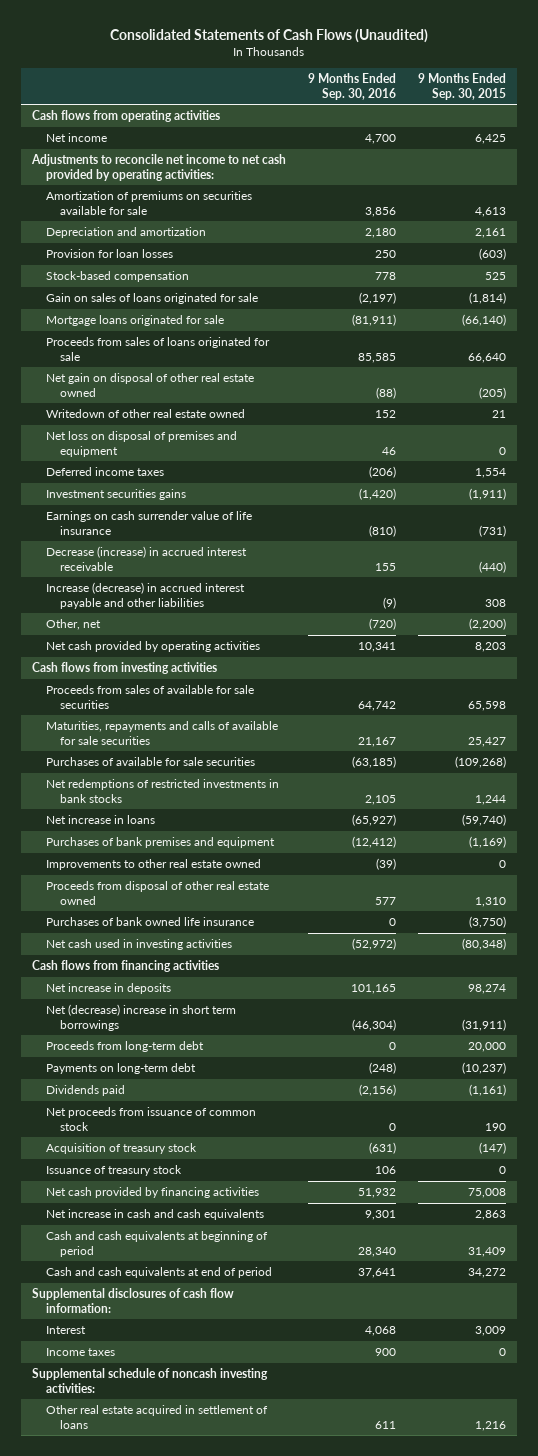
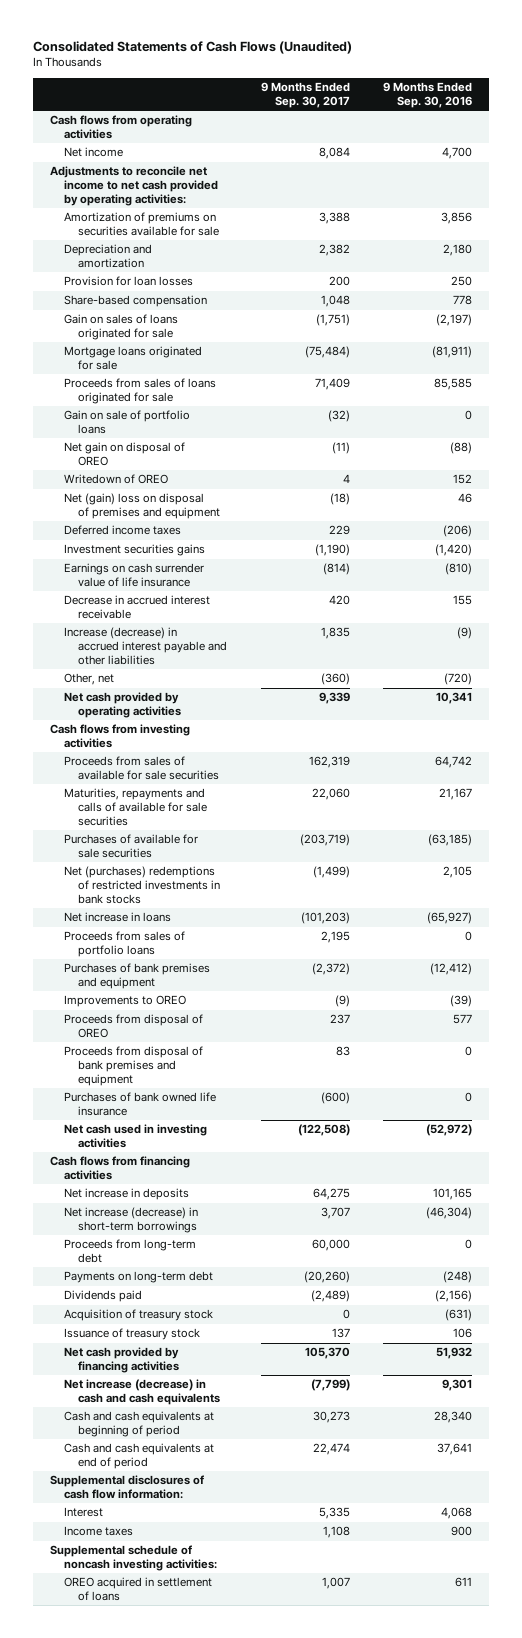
[418,73,507,100] 9 Months Ended Sep. 30, 2015 -> none
none -> [260,82,350,108] 9 Months Ended Sep. 30, 2017
[46,271,190,283] Stock-based compensation -> [63,295,207,308] Share-based compensation
none -> [63,410,190,435] Gain on sale of portfolio loans
[46,373,255,397] Net gain on disposal of other real estate owned -> [63,442,185,467] Net gain on disposal of OREO
[46,409,246,419] Writedown of other real estate owned -> [63,474,168,485] Writedown of OREO
[46,431,238,457] Net loss on disposal of premises and equipment -> [63,493,221,520] Net (gain) loss on disposal of premises and equipment
[46,546,248,571] Decrease (increase) in accrued interest receivable -> [63,595,210,620] Decrease in accrued interest receivable
[46,779,280,803] Net redemptions of restricted investments in bank stocks -> [63,866,221,904] Net (purchases) redemptions of restricted investments in bank stocks
none -> [63,931,185,958] Proceeds from sales of portfolio loans
[46,859,262,871] Improvements to other real estate owned -> [63,995,186,1008] Improvements to OREO
[46,881,270,905] Proceeds from disposal of other real estate owned -> [63,1014,203,1039] Proceeds from disposal of OREO
none -> [63,1046,203,1086] Proceeds from disposal of bank premises and equipment
[46,1004,237,1031] Net (decrease) increase in short term borrowings -> [63,1207,198,1234] Net increase (decrease) in short-term borrowings
[46,1107,257,1131] Net proceeds from issuance of common stock -> none
[46,1209,265,1221] Net increase in cash and cash equivalents -> [63,1379,221,1406] Net increase (decrease) in cash and cash equivalents
[46,1405,269,1429] Other real estate acquired in settlement of loans -> [63,1577,212,1602] OREO acquired in settlement of loans

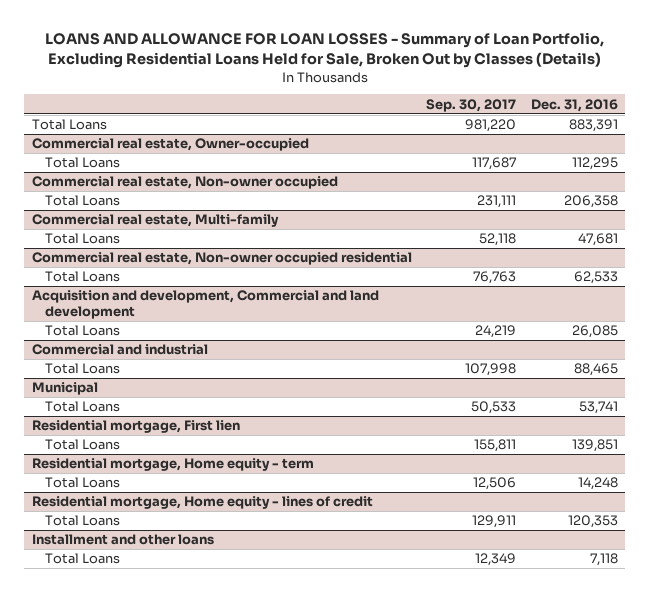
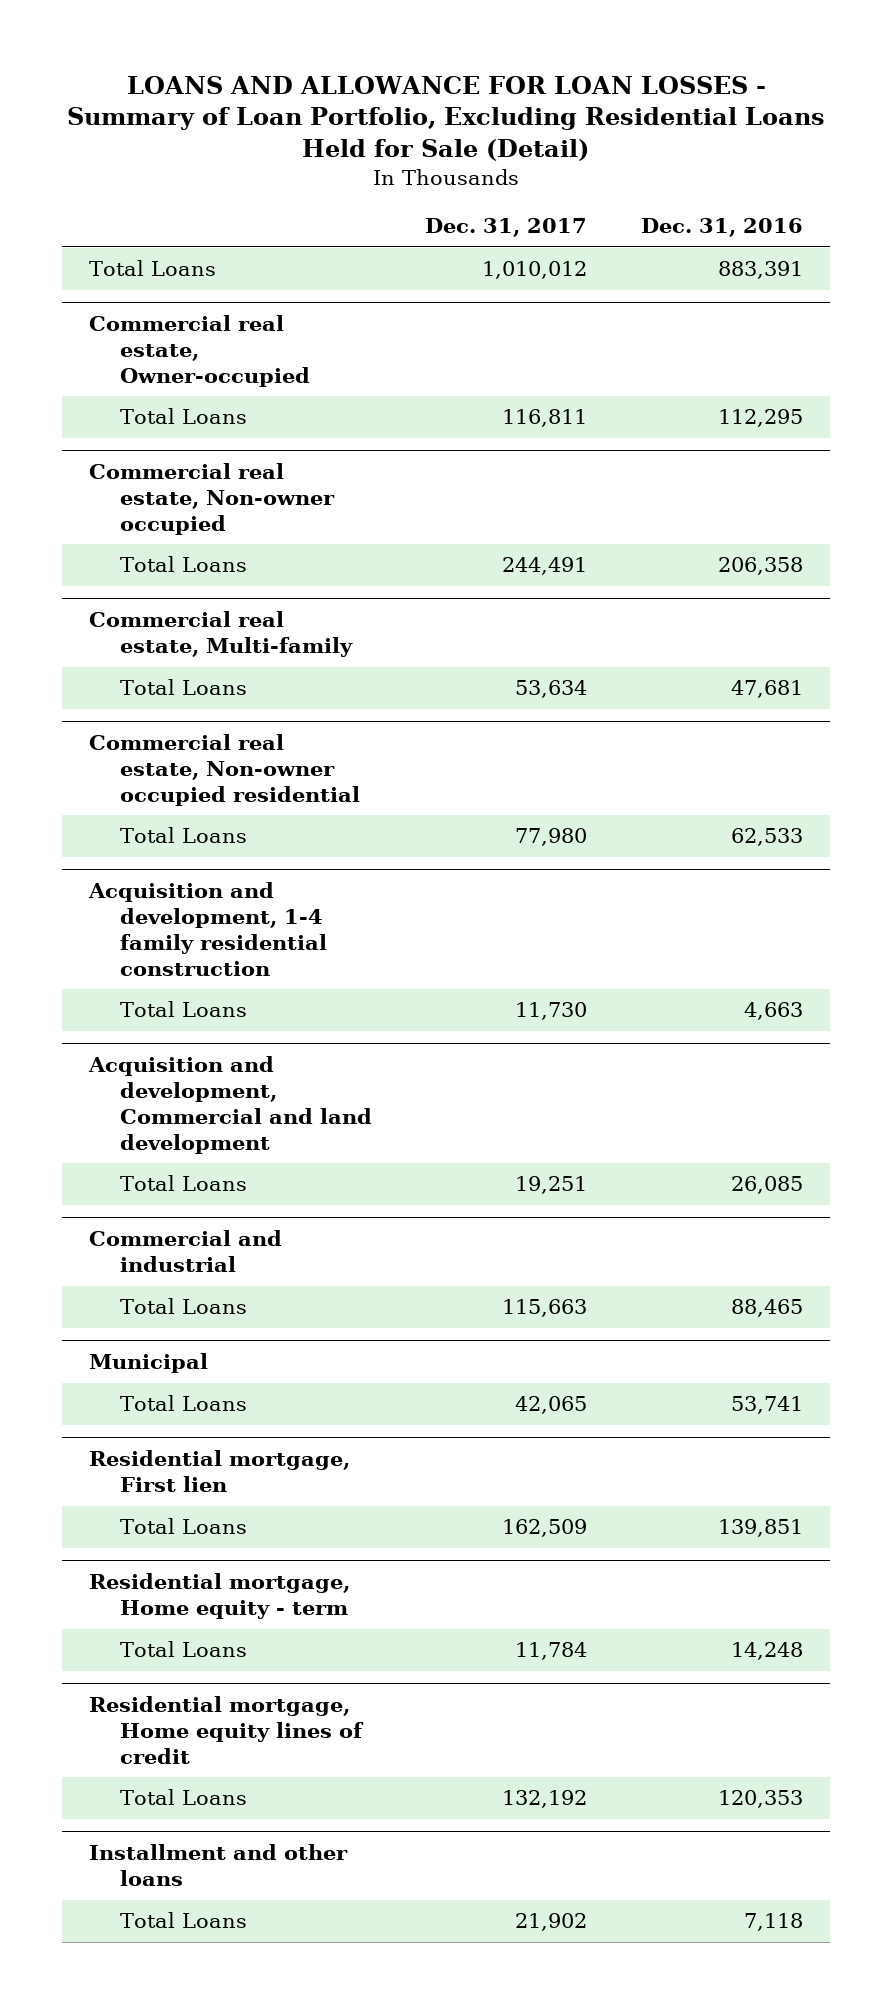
[44,32,604,69] LOANS AND ALLOWANCE FOR LOAN LOSSES - Summary of Loan Portfolio, Excluding Residential Loans Held for Sale, Broken Out by Classes (Details) -> [67,75,826,162] LOANS AND ALLOWANCE FOR LOAN LOSSES - Summary of Loan Portfolio, Excluding Residential Loans Held for Sale (Detail)
[426,98,517,112] Sep. 30, 2017 -> none
none -> [425,218,588,238] Dec. 31, 2017
none -> [88,882,327,976] Acquisition and development, 1-4 family residential construction
none -> [119,1001,247,1018] Total Loans
[31,496,373,510] Residential mortgage, Home equity - lines of credit -> [89,1696,364,1764] Residential mortgage, Home equity lines of credit

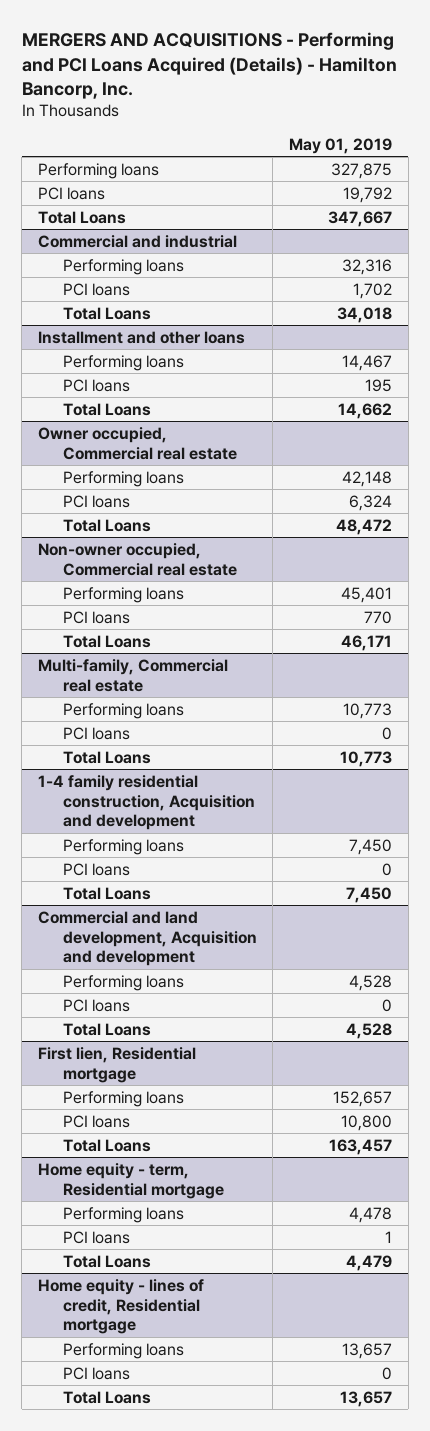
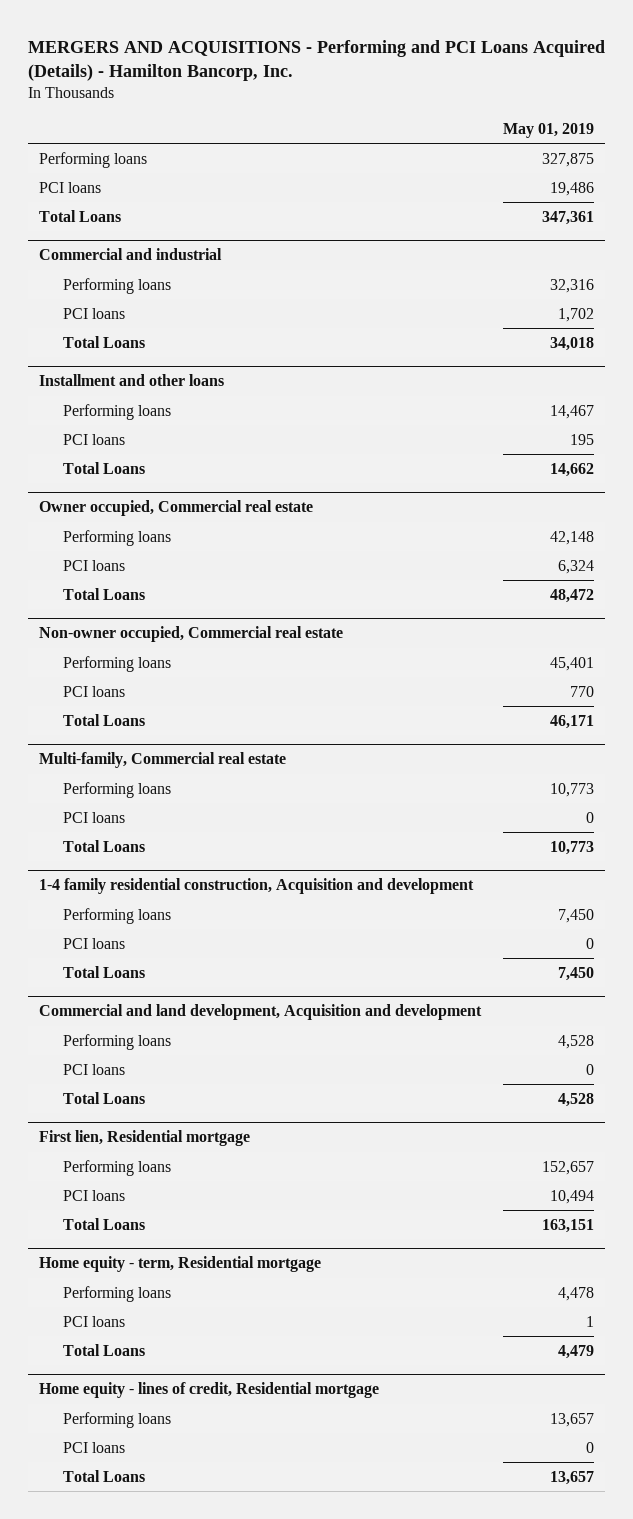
[343,186,393,203] 19,792 -> [550,181,595,196] 19,486
[328,210,393,227] 347,667 -> [542,210,595,225] 347,361
[341,1114,393,1131] 10,800 -> [550,1189,595,1204] 10,494
[329,1138,393,1155] 163,457 -> [542,1218,595,1233] 163,151

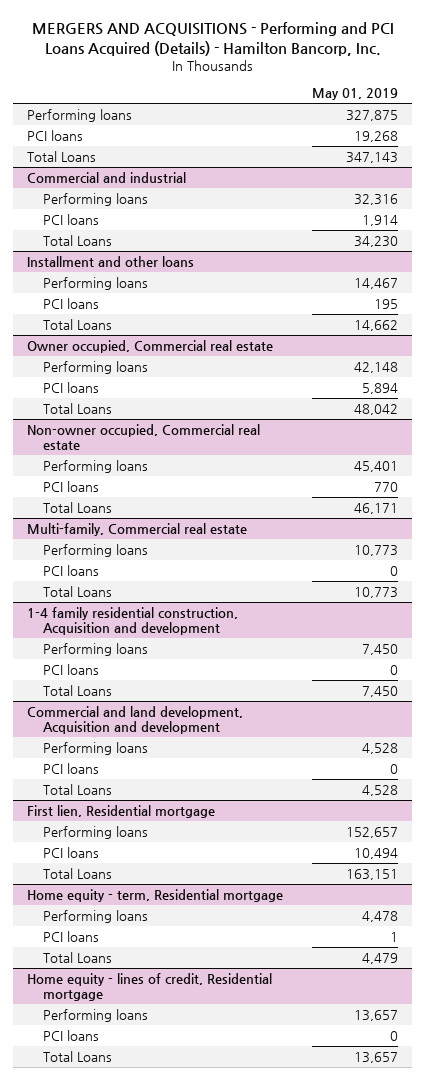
[550,181,595,196] 19,486 -> [353,130,398,142] 19,268
[542,210,595,225] 347,361 -> [345,151,398,163] 347,143
[558,307,595,322] 1,702 -> [361,214,398,226] 1,914
[550,336,595,351] 34,018 -> [353,235,398,247] 34,230
[558,559,595,574] 6,324 -> [361,382,398,394] 5,894
[550,588,595,603] 48,472 -> [353,403,398,415] 48,042

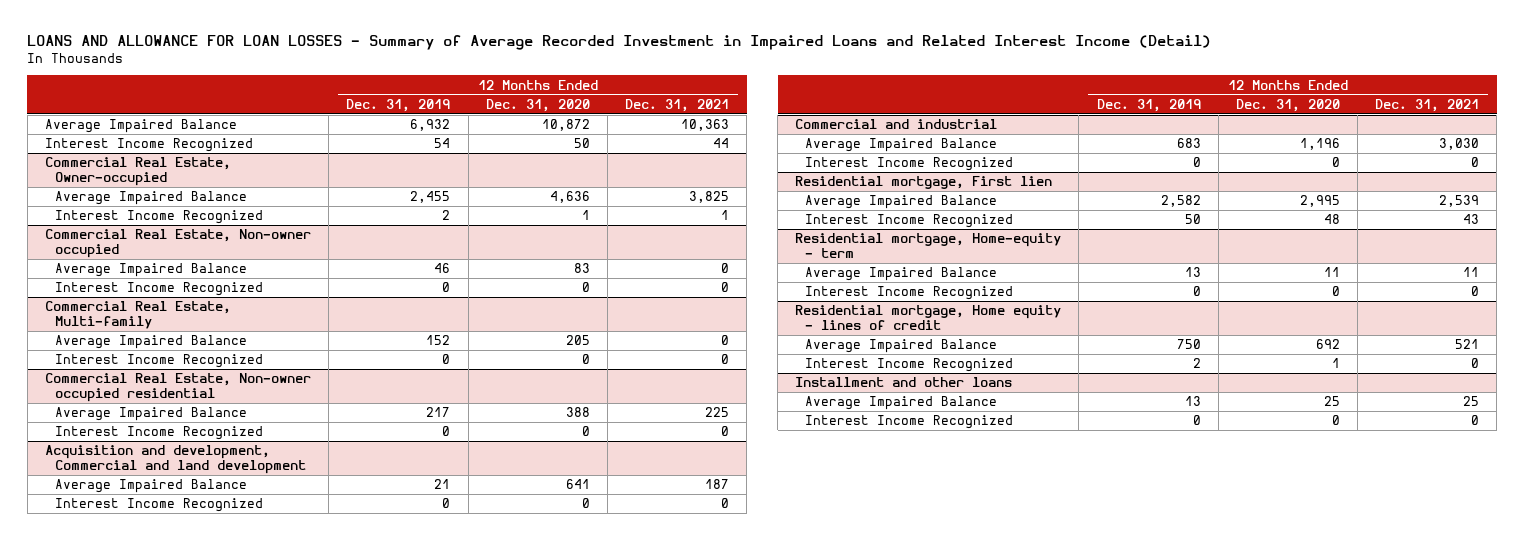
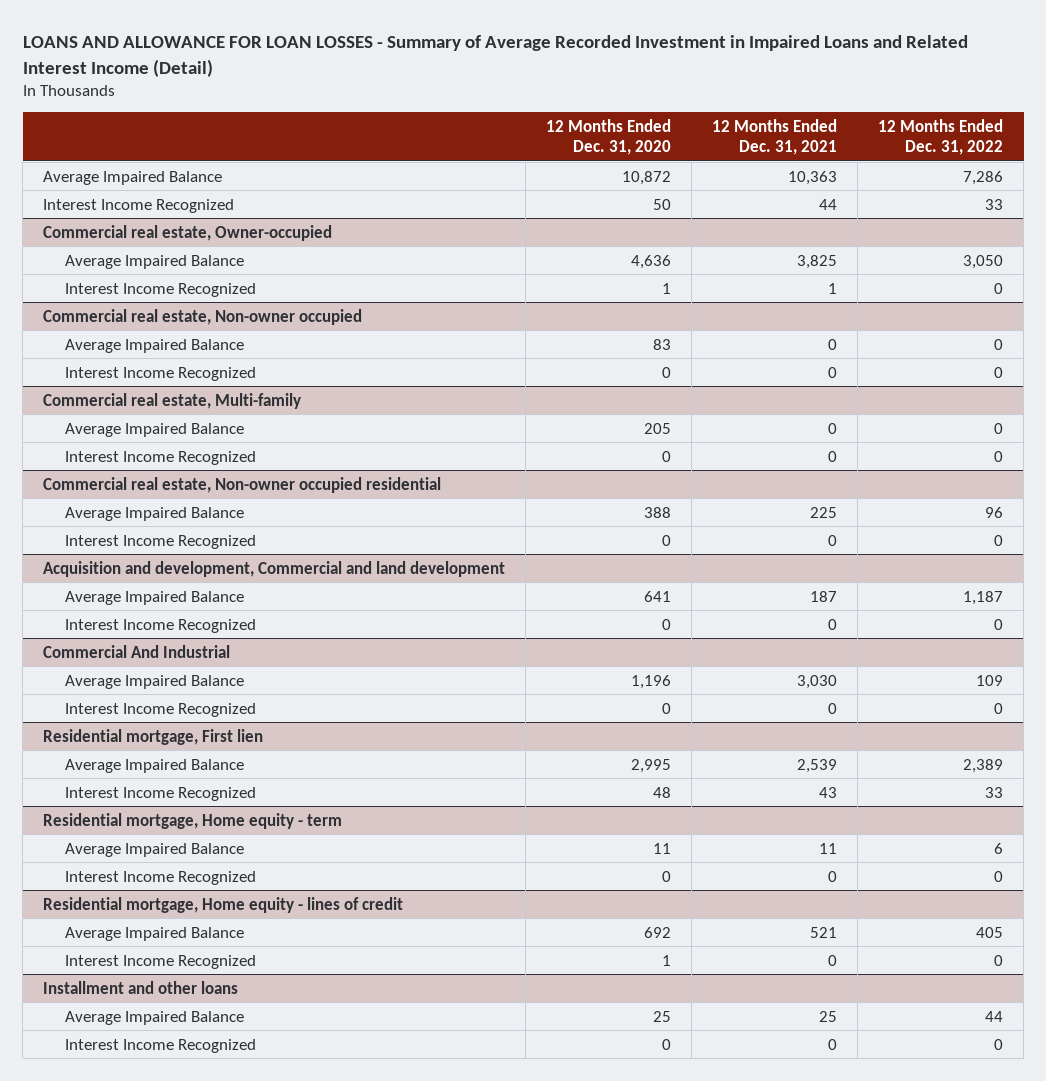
[346,98,451,112] Dec. 31, 2019 -> none
none -> [878,118,1004,155] 12 Months Ended Dec. 31, 2022
[45,157,232,187] Commercial Real Estate, Owner-occupied -> [43,224,333,241] Commercial real estate, Owner-occupied
[45,229,312,259] Commercial Real Estate, Non-owner occupied -> [43,308,363,325] Commercial real estate, Non-owner occupied
[45,301,232,330] Commercial Real Estate, Multi-family -> [43,392,302,409] Commercial real estate, Multi-family
[45,373,312,403] Commercial Real Estate, Non-owner occupied residential -> [43,476,442,493] Commercial real estate, Non-owner occupied residential
[795,119,998,130] Commercial and industrial -> [43,644,231,658] Commercial And Industrial
[795,233,1062,259] Residential mortgage, Home-equity - term -> [43,812,343,829] Residential mortgage, Home equity - term

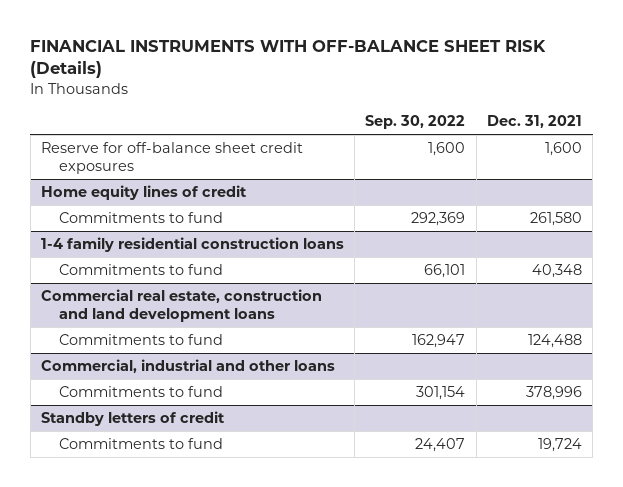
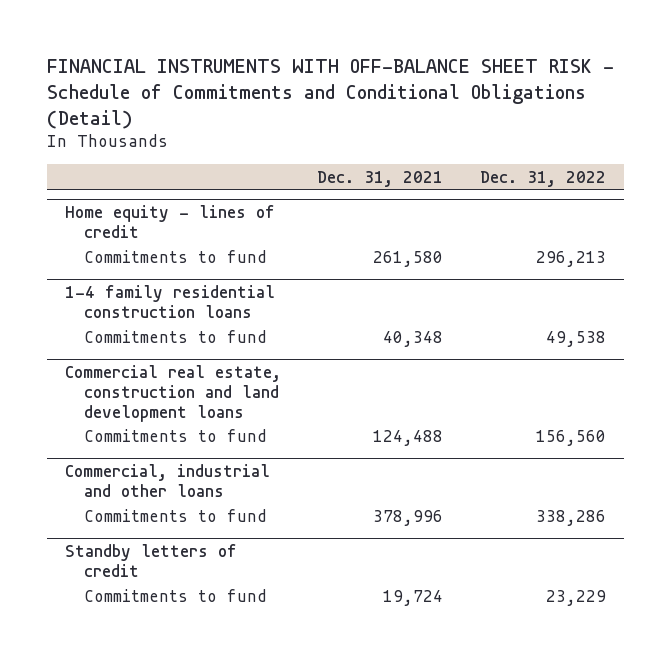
[30,40,547,79] FINANCIAL INSTRUMENTS WITH OFF-BALANCE SHEET RISK (Details) -> [46,58,614,129] FINANCIAL INSTRUMENTS WITH OFF-BALANCE SHEET RISK - Schedule of Commitments and Conditional Obligations (Detail)
[365,115,466,130] Sep. 30, 2022 -> none
none -> [479,170,606,187] Dec. 31, 2022
[40,142,303,174] Reserve for off-balance sheet credit exposures -> none
[40,185,247,201] Home equity lines of credit -> [64,205,275,238] Home equity - lines of credit

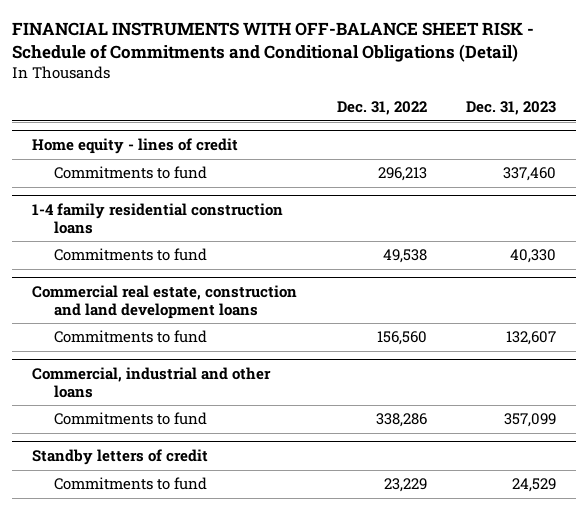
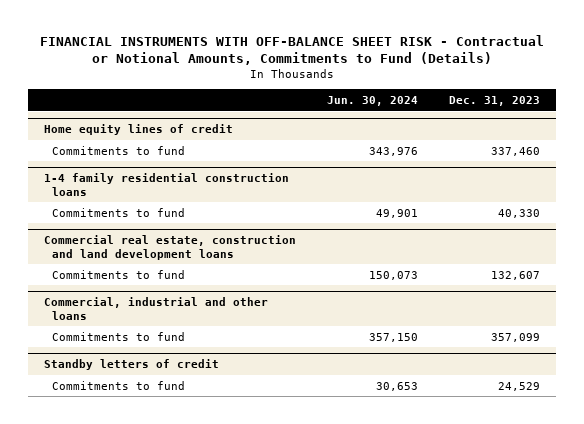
[12,22,535,63] FINANCIAL INSTRUMENTS WITH OFF-BALANCE SHEET RISK - Schedule of Commitments and Conditional Obligations (Detail) -> [39,34,544,66] FINANCIAL INSTRUMENTS WITH OFF-BALANCE SHEET RISK - Contractual or Notional Amounts, Commitments to Fund (Details)
[336,101,427,116] Dec. 31, 2022 -> none
none -> [326,96,418,107] Jun. 30, 2024
[32,138,239,155] Home equity - lines of credit -> [43,124,233,136] Home equity lines of credit

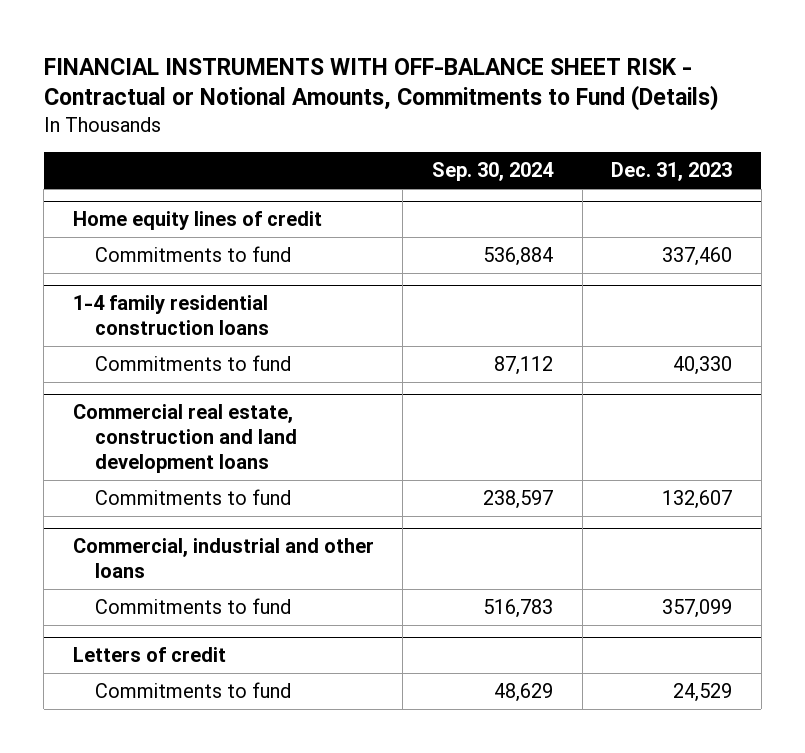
[326,96,418,107] Jun. 30, 2024 -> none
none -> [431,162,554,182] Sep. 30, 2024
[43,359,219,371] Standby letters of credit -> [72,647,226,663] Letters of credit

